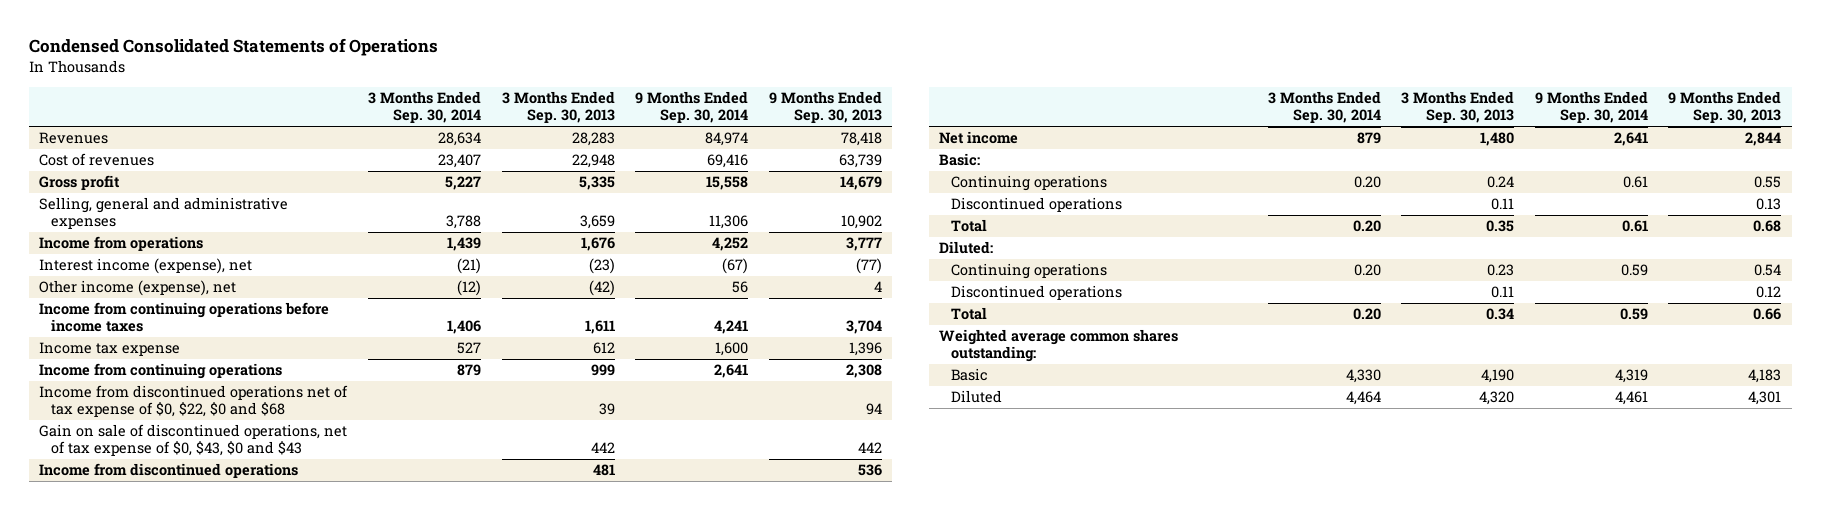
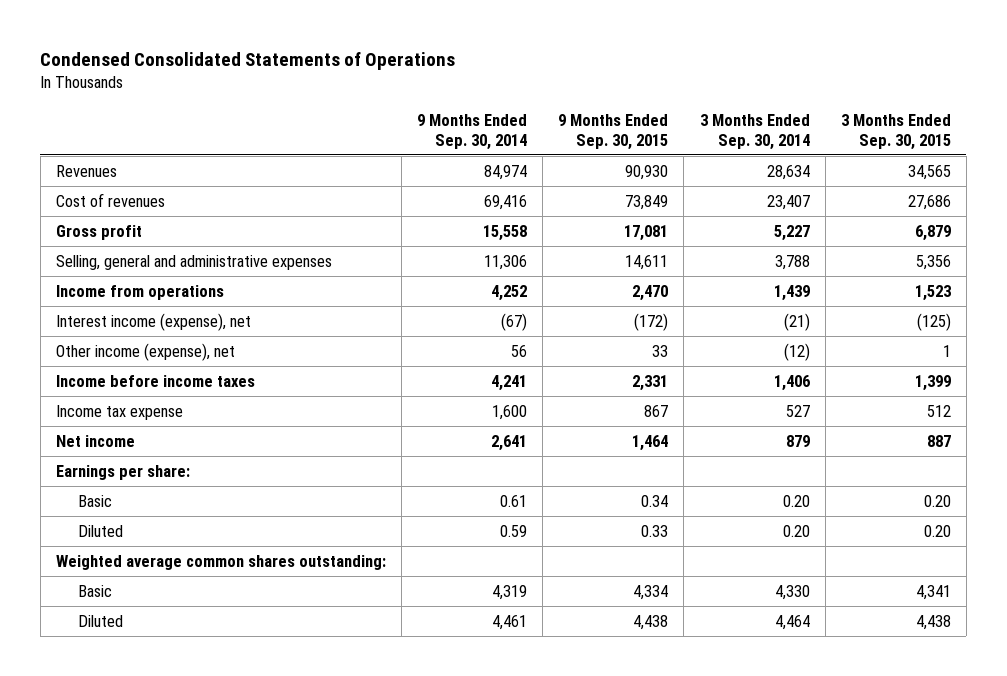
[501,91,615,124] 3 Months Ended Sep. 30, 2013 -> none
[768,91,882,124] 9 Months Ended Sep. 30, 2013 -> none
none -> [558,113,669,150] 9 Months Ended Sep. 30, 2015
none -> [840,113,951,150] 3 Months Ended Sep. 30, 2015
[39,302,330,333] Income from continuing operations before income taxes -> [55,374,255,387] Income before income taxes
[39,363,283,380] Income from continuing operations -> none
[39,385,349,418] Income from discontinued operations net of tax expense of $0, $22, $0 and $68 -> none
[39,424,348,457] Gain on sale of discontinued operations, net of tax expense of $0, $43, $0 and $43 -> none
[39,463,299,479] Income from discontinued operations -> none
[939,153,981,167] Basic: -> none
[950,175,1107,192] Continuing operations -> none
[950,197,1122,213] Discontinued operations -> none
[939,241,994,255] Diluted: -> none
[950,263,1107,280] Continuing operations -> none
[950,285,1122,301] Discontinued operations -> none
none -> [55,464,190,480] Earnings per share:
[950,219,987,233] Total -> [77,494,112,507] Basic
[950,307,987,321] Total -> [77,524,123,537] Diluted

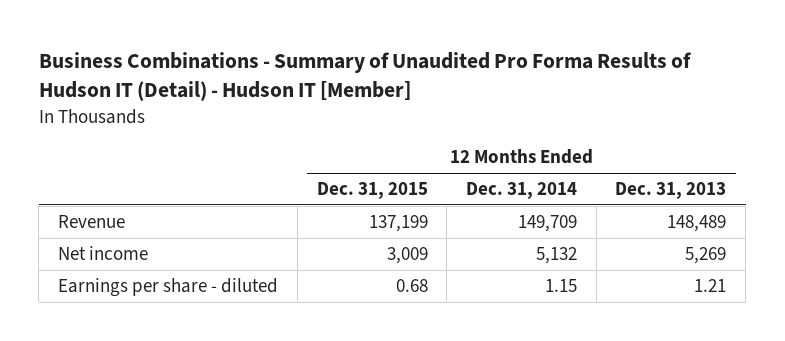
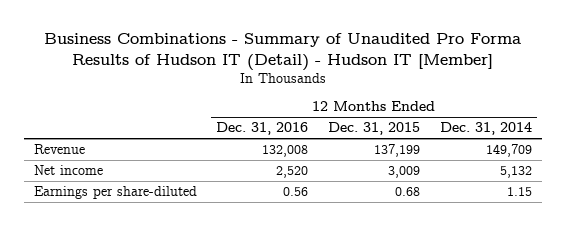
[615,182,727,200] Dec. 31, 2013 -> none
none -> [216,122,309,136] Dec. 31, 2016
[58,278,279,298] Earnings per share - diluted -> [33,186,197,200] Earnings per share-diluted

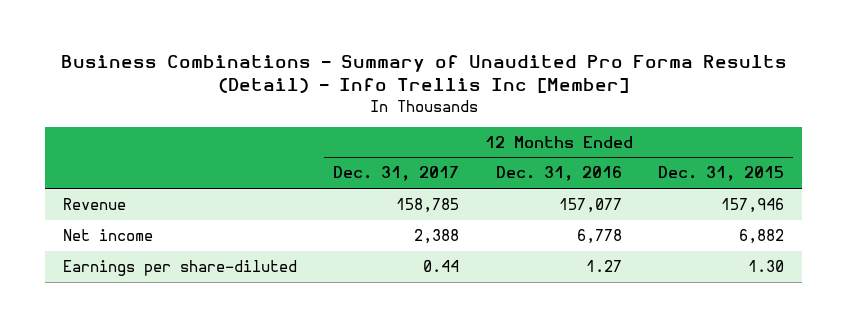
[43,33,521,71] Business Combinations - Summary of Unaudited Pro Forma Results of Hudson IT (Detail) - Hudson IT [Member] -> [60,55,787,94] Business Combinations - Summary of Unaudited Pro Forma Results (Detail) - Info Trellis Inc [Member]
[439,122,532,136] Dec. 31, 2014 -> none
none -> [333,166,460,182] Dec. 31, 2017
[262,145,309,158] 132,008 -> [558,198,622,214] 157,077
[374,144,421,158] 137,199 -> [721,198,785,214] 157,946
[276,166,309,179] 2,520 -> [576,229,622,245] 6,778
[388,166,421,179] 3,009 -> [739,229,785,245] 6,882
[283,187,309,197] 0.56 -> [585,260,622,273] 1.27
[395,187,421,197] 0.68 -> [748,260,785,273] 1.30

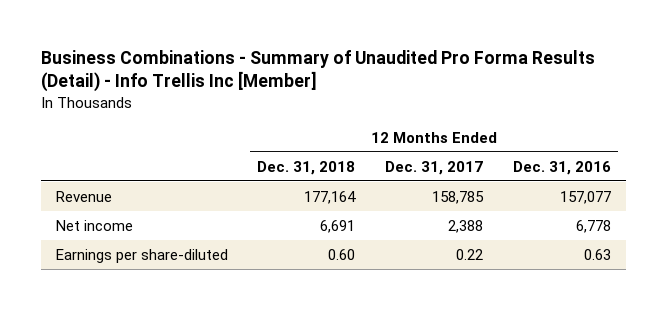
[658,166,785,182] Dec. 31, 2015 -> none
none -> [257,160,356,175] Dec. 31, 2018
[423,260,460,273] 0.44 -> [456,248,484,260] 0.22
[585,260,622,273] 1.27 -> [583,248,611,260] 0.63

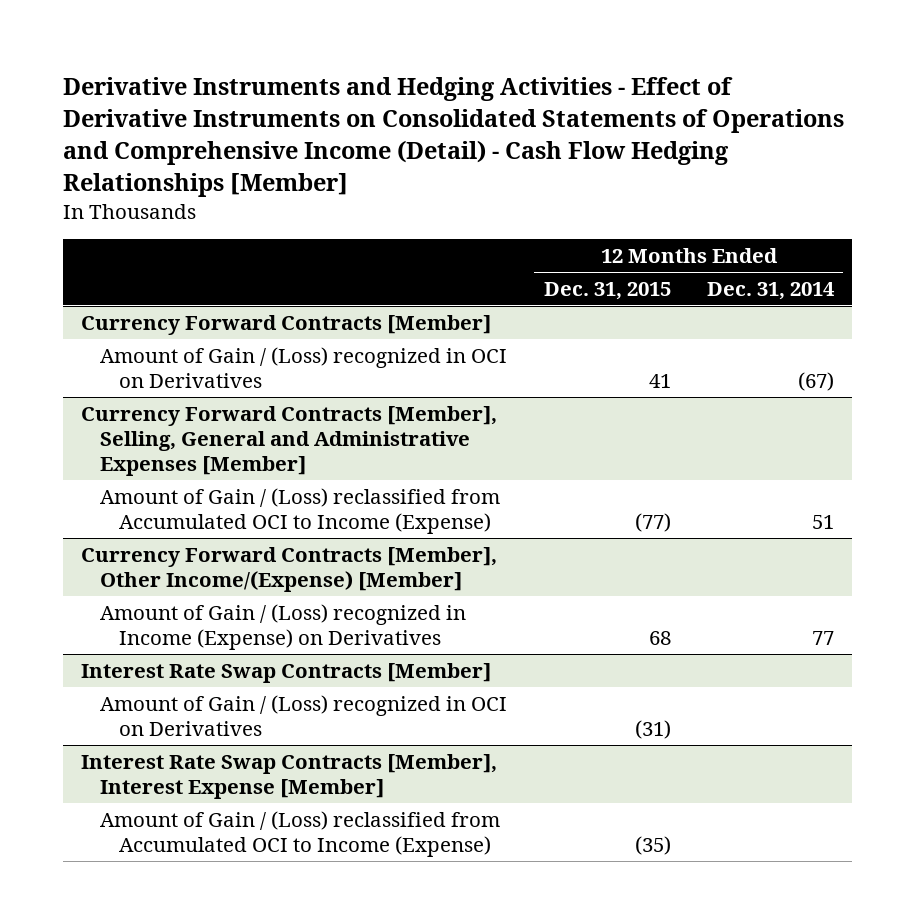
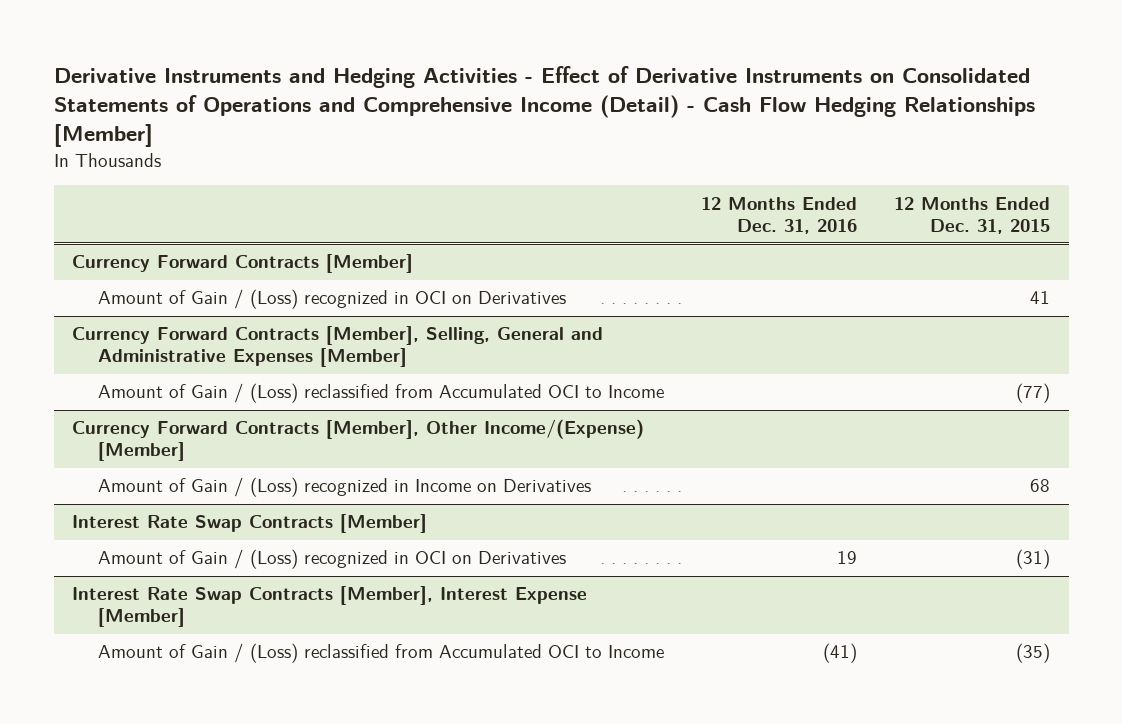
[706,281,835,300] Dec. 31, 2014 -> none
none -> [700,196,857,234] 12 Months Ended Dec. 31, 2016
[100,487,501,535] Amount of Gain / (Loss) reclassified from Accumulated OCI to Income (Expense) -> [97,383,664,404] Amount of Gain / (Loss) reclassified from Accumulated OCI to Income
[100,603,467,651] Amount of Gain / (Loss) recognized in Income (Expense) on Derivatives -> [97,477,591,498] Amount of Gain / (Loss) recognized in Income on Derivatives
[100,810,501,858] Amount of Gain / (Loss) reclassified from Accumulated OCI to Income (Expense) -> [97,643,664,664] Amount of Gain / (Loss) reclassified from Accumulated OCI to Income

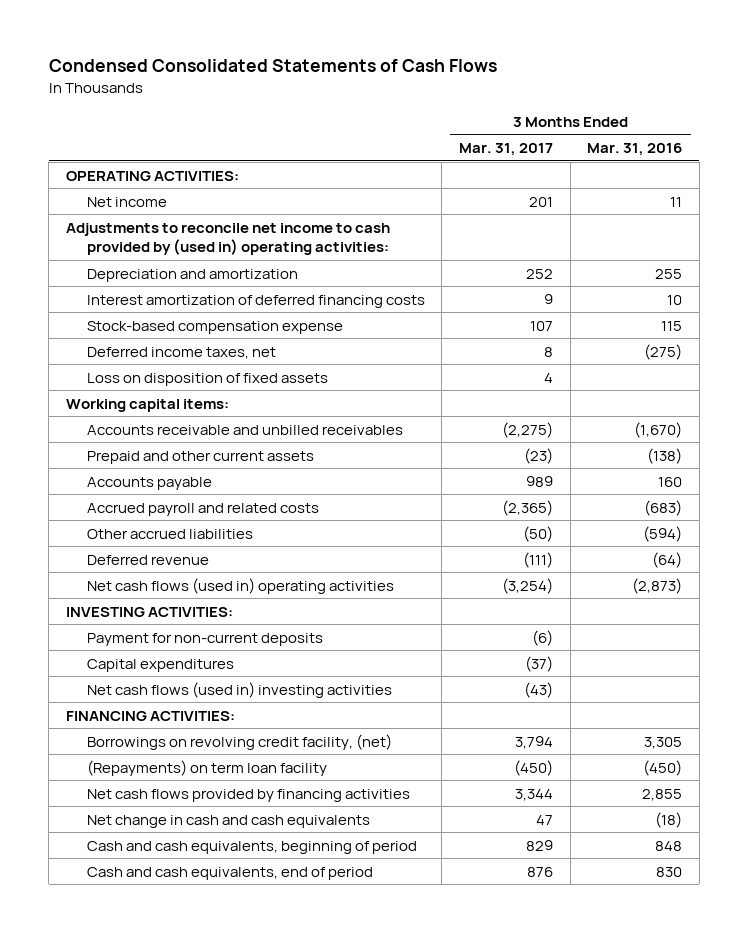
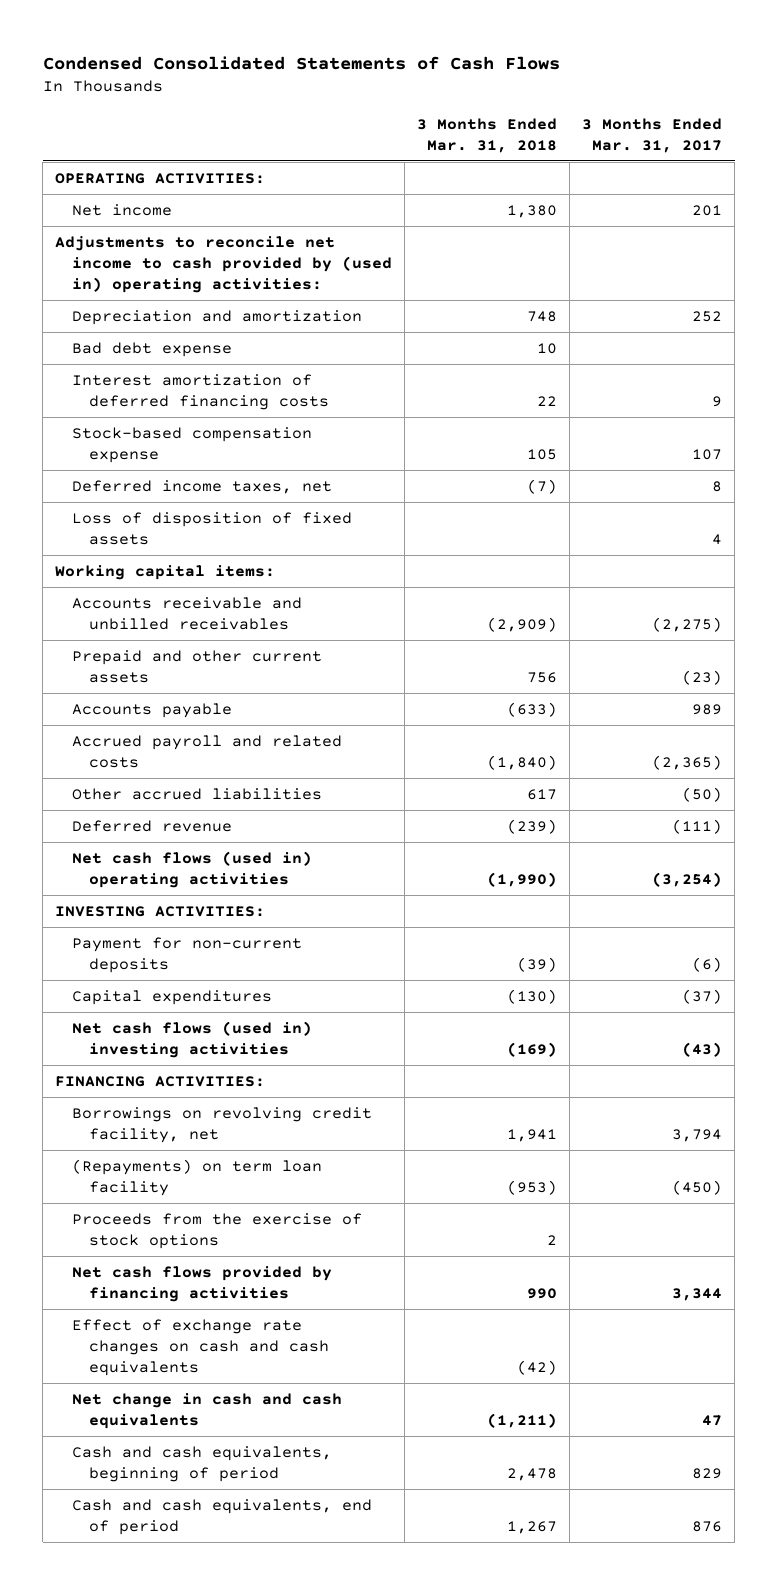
[587,143,683,157] Mar. 31, 2016 -> none
none -> [417,117,558,153] 3 Months Ended Mar. 31, 2018
none -> [72,341,233,357] Bad debt expense
[86,372,328,386] Loss on disposition of fixed assets -> [72,511,353,545] Loss of disposition of fixed assets
[86,733,392,750] Borrowings on revolving credit facility, (net) -> [72,1106,373,1143] Borrowings on revolving credit facility, net
none -> [72,1212,363,1249] Proceeds from the exercise of stock options
none -> [72,1318,329,1377] Effect of exchange rate changes on cash and cash equivalents

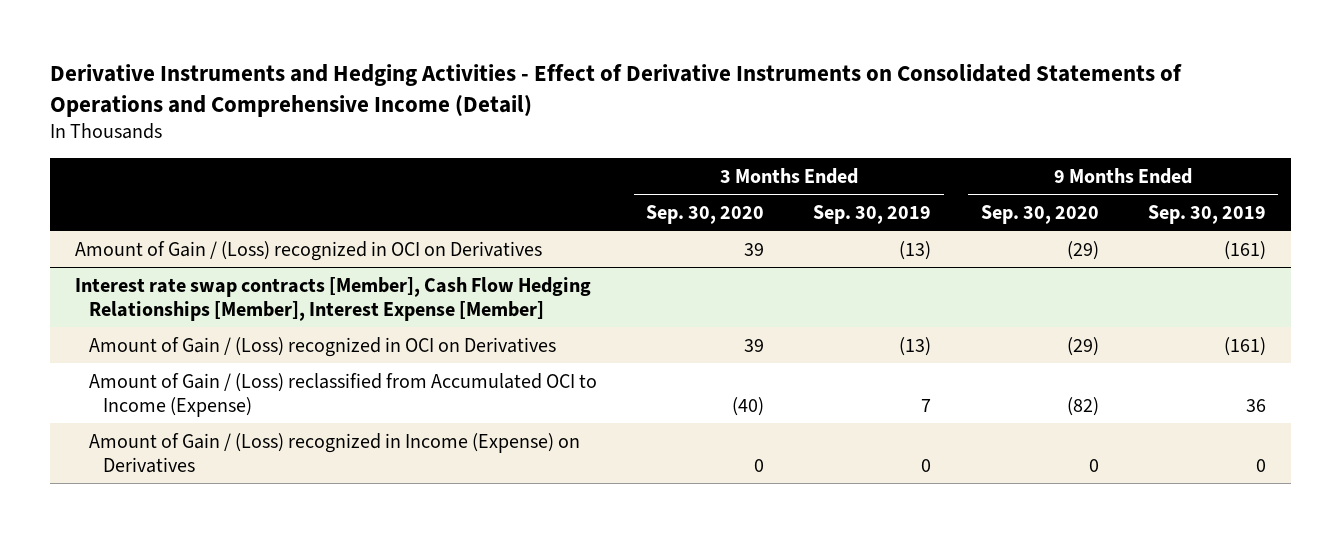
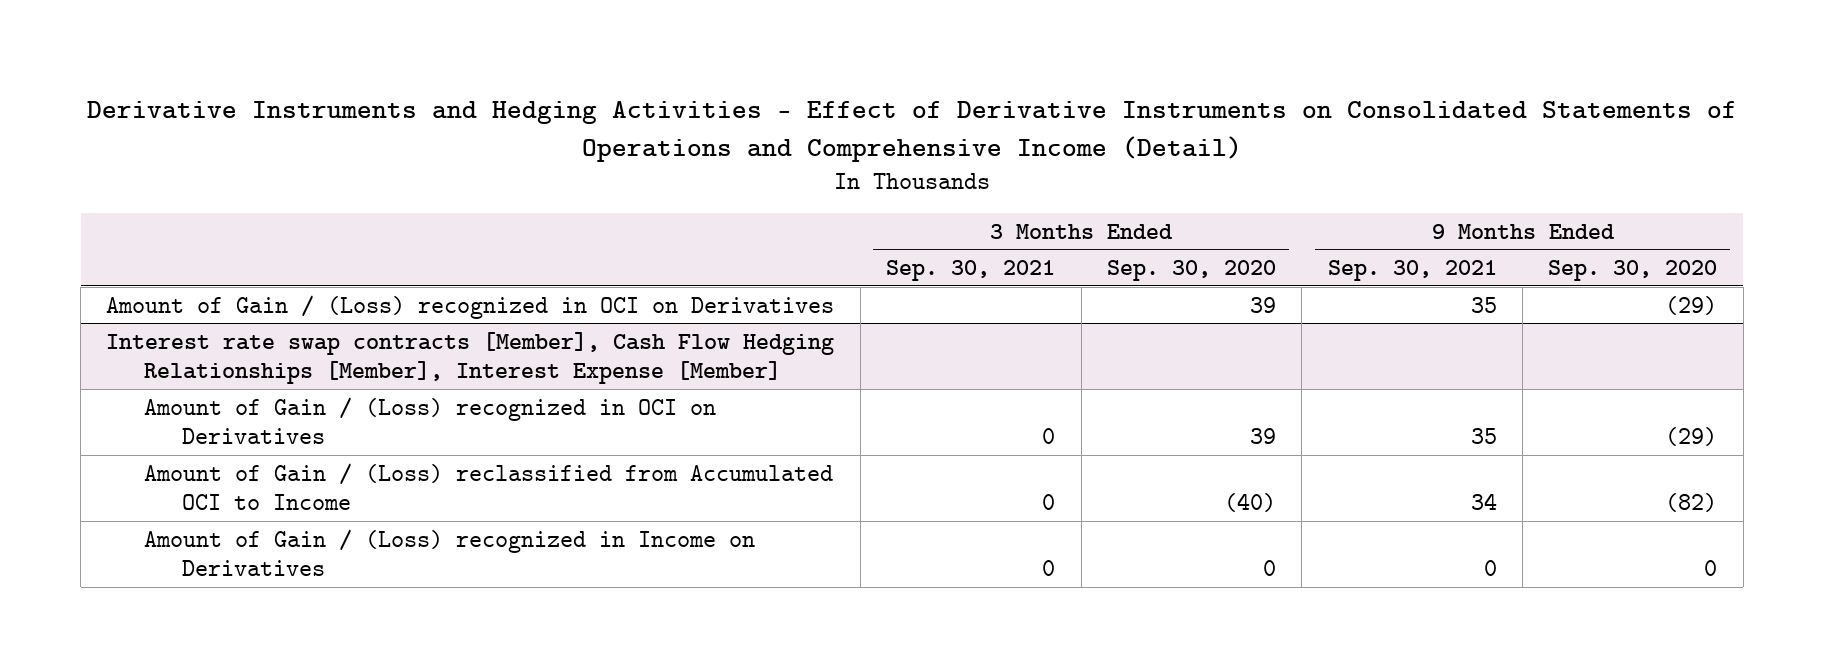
[813,204,932,224] Sep. 30, 2019 -> none
[1148,204,1267,224] Sep. 30, 2019 -> none
none -> [886,260,1056,282] Sep. 30, 2021
none -> [1327,260,1497,282] Sep. 30, 2021
[88,372,597,417] Amount of Gain / (Loss) reclassified from Accumulated OCI to Income (Expense) -> [144,462,834,511] Amount of Gain / (Loss) reclassified from Accumulated OCI to Income
[88,432,580,473] Amount of Gain / (Loss) recognized in Income (Expense) on Derivatives -> [144,528,756,577] Amount of Gain / (Loss) recognized in Income on Derivatives

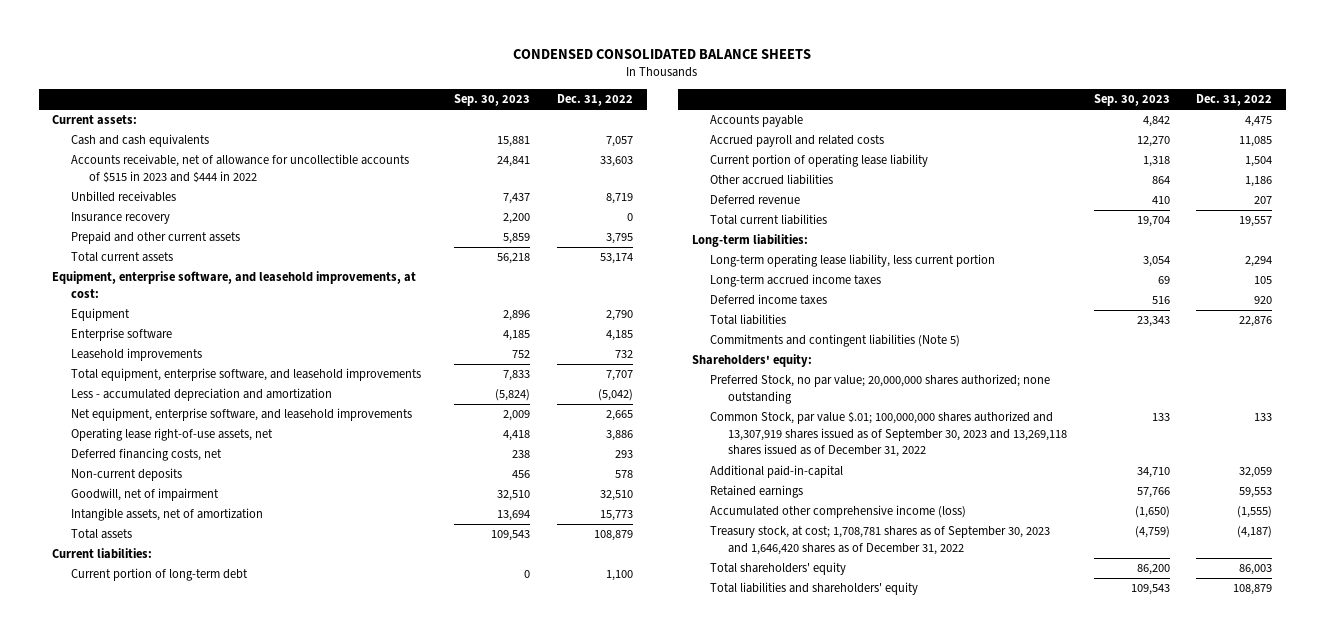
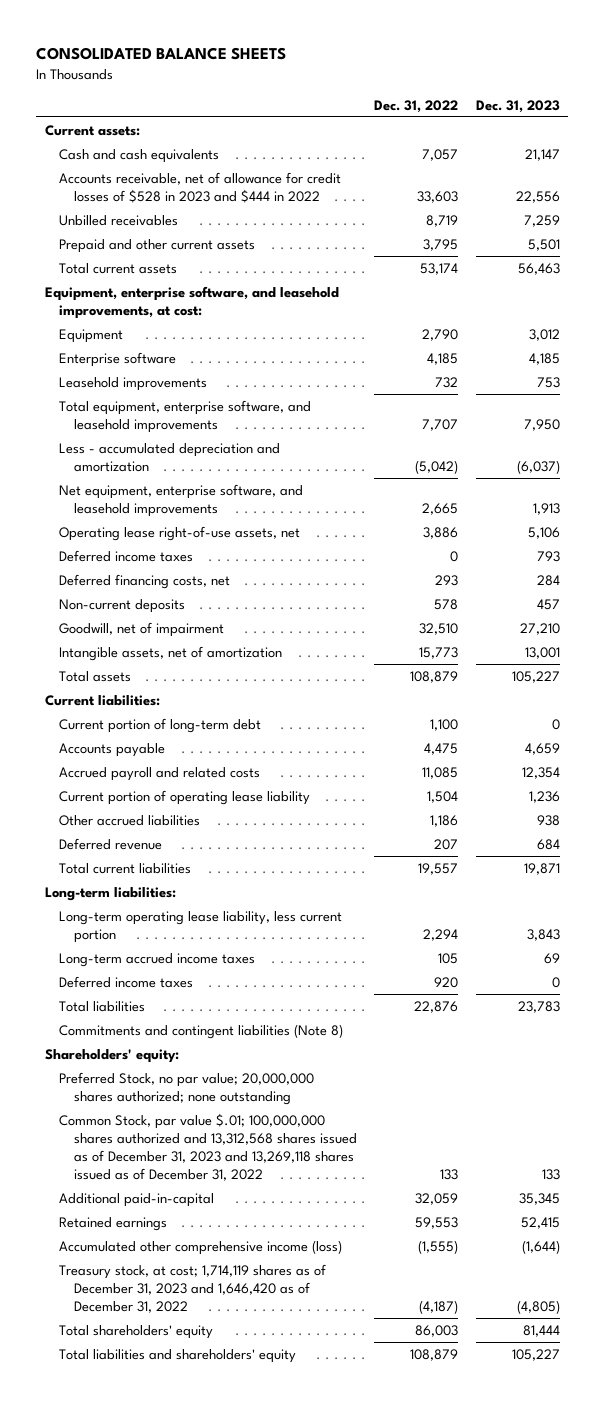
[513,48,812,59] CONDENSED CONSOLIDATED BALANCE SHEETS -> [36,46,287,60] CONSOLIDATED BALANCE SHEETS
[454,94,531,107] Sep. 30, 2023 -> none
none -> [475,99,560,113] Dec. 31, 2023
[70,154,409,183] Accounts receivable, net of allowance for uncollectible accounts of $515 in 2023 and $444 in 2022 -> [59,171,342,203] Accounts receivable, net of allowance for credit losses of $528 in 2023 and $444 in 2022
[70,212,170,225] Insurance recovery -> none
none -> [59,549,194,562] Deferred income taxes
[709,334,960,348] Commitments and contingent liabilities (Note 5) -> [59,1023,344,1039] Commitments and contingent liabilities (Note 8)
[709,411,1067,458] Common Stock, par value $.01; 100,000,000 shares authorized and 13,307,919 shares issued as of September 30, 2023 and 13,269,118 shares issued as of December 31, 2022 -> [59,1112,357,1181] Common Stock, par value $.01; 100,000,000 shares authorized and 13,312,568 shares issued as of December 31, 2023 and 13,269,118 shares issued as of December 31, 2022
[709,526,1050,555] Treasury stock, at cost; 1,708,781 shares as of September 30, 2023 and 1,646,420 shares as of December 31, 2022 -> [59,1263,327,1313] Treasury stock, at cost; 1,714,119 shares as of December 31, 2023 and 1,646,420 as of December 31, 2022

